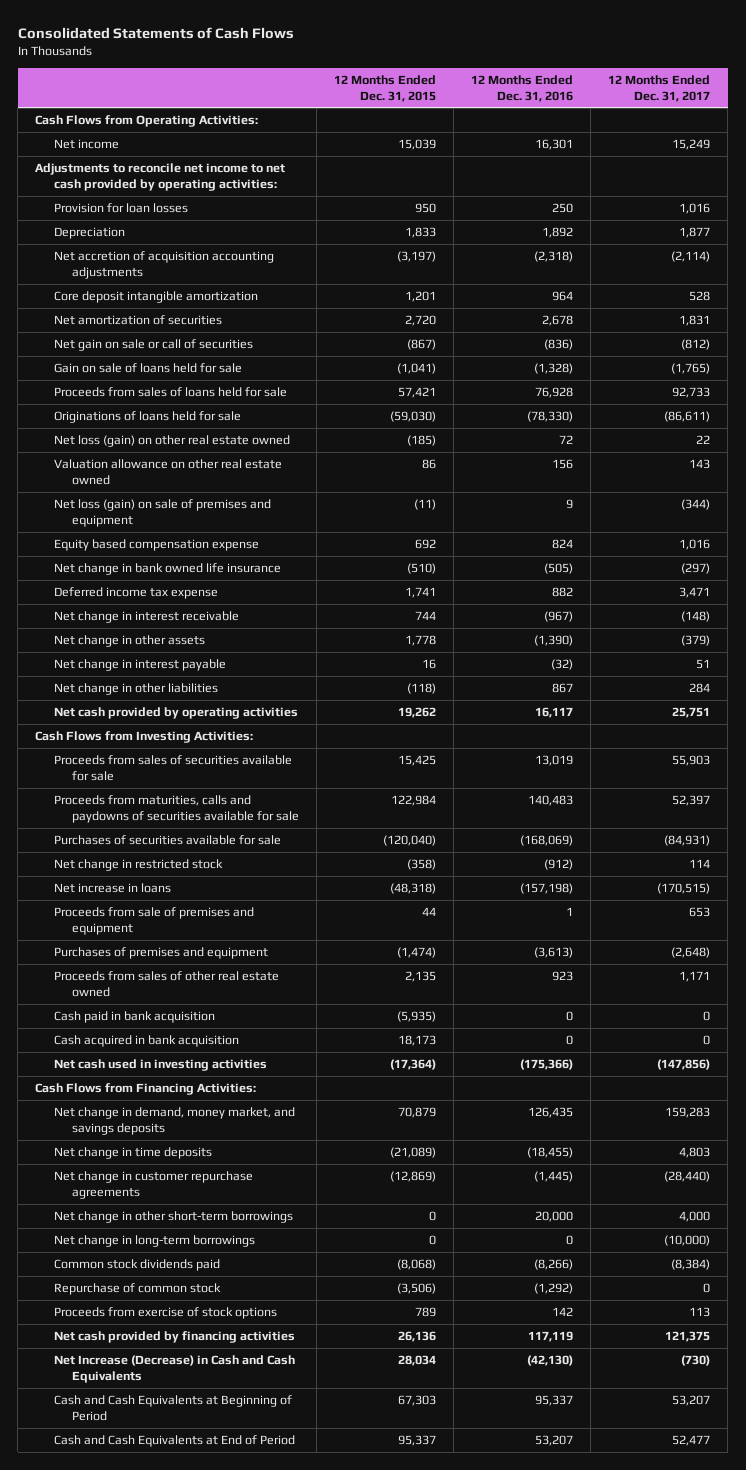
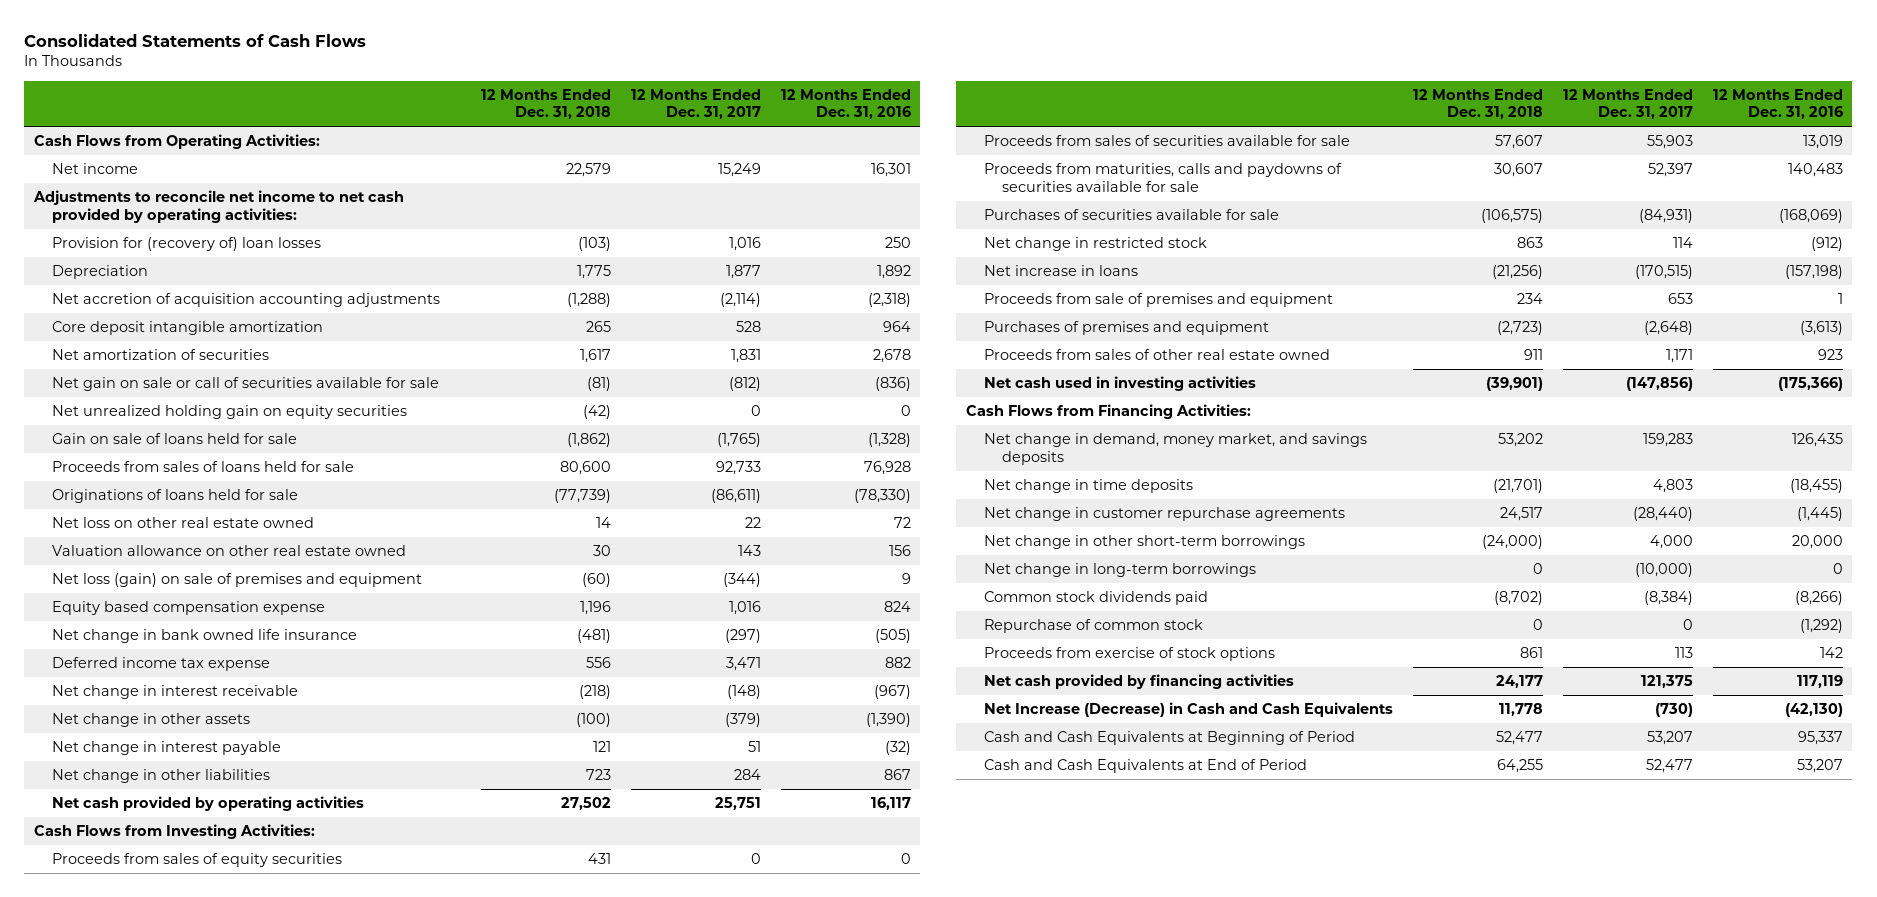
[333,74,436,102] 12 Months Ended Dec. 31, 2015 -> none
none -> [480,88,611,120] 12 Months Ended Dec. 31, 2018
[53,203,188,214] Provision for loan losses -> [52,237,322,252] Provision for (recovery of) loan losses
[53,339,253,352] Net gain on sale or call of securities -> [52,377,440,392] Net gain on sale or call of securities available for sale
none -> [52,405,408,420] Net unrealized holding gain on equity securities
[53,435,290,448] Net loss (gain) on other real estate owned -> [52,517,315,529] Net loss on other real estate owned
none -> [52,853,343,868] Proceeds from sales of equity securities
[53,1011,215,1024] Cash paid in bank acquisition -> none
[53,1035,239,1048] Cash acquired in bank acquisition -> none

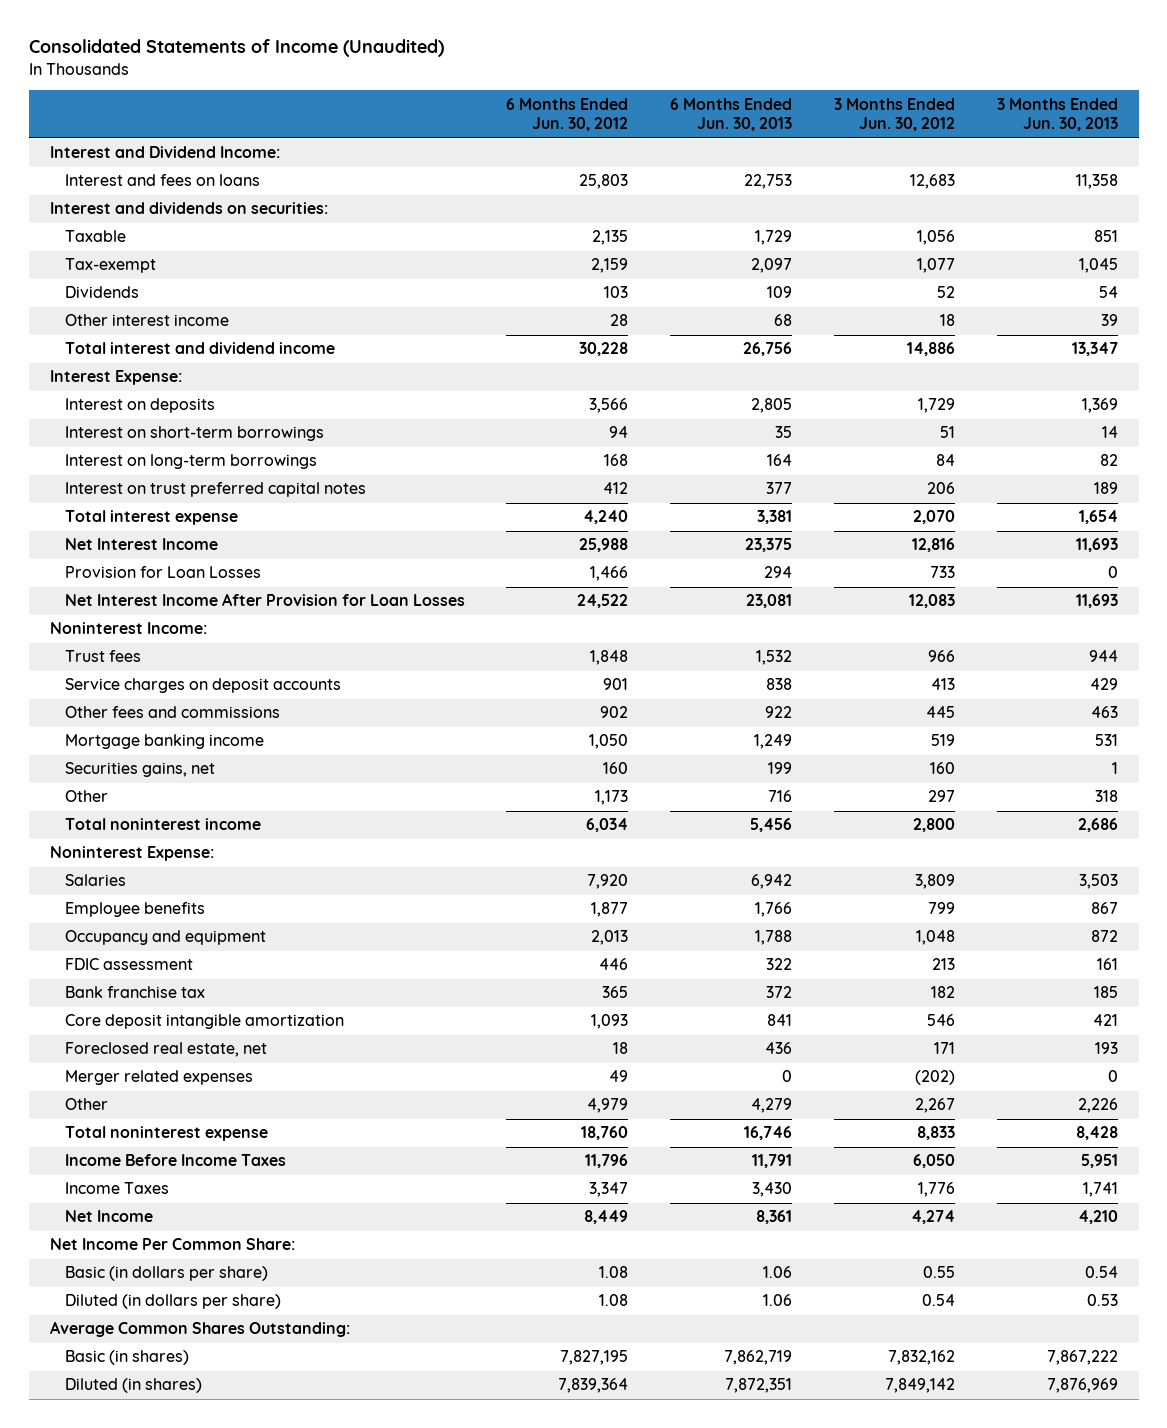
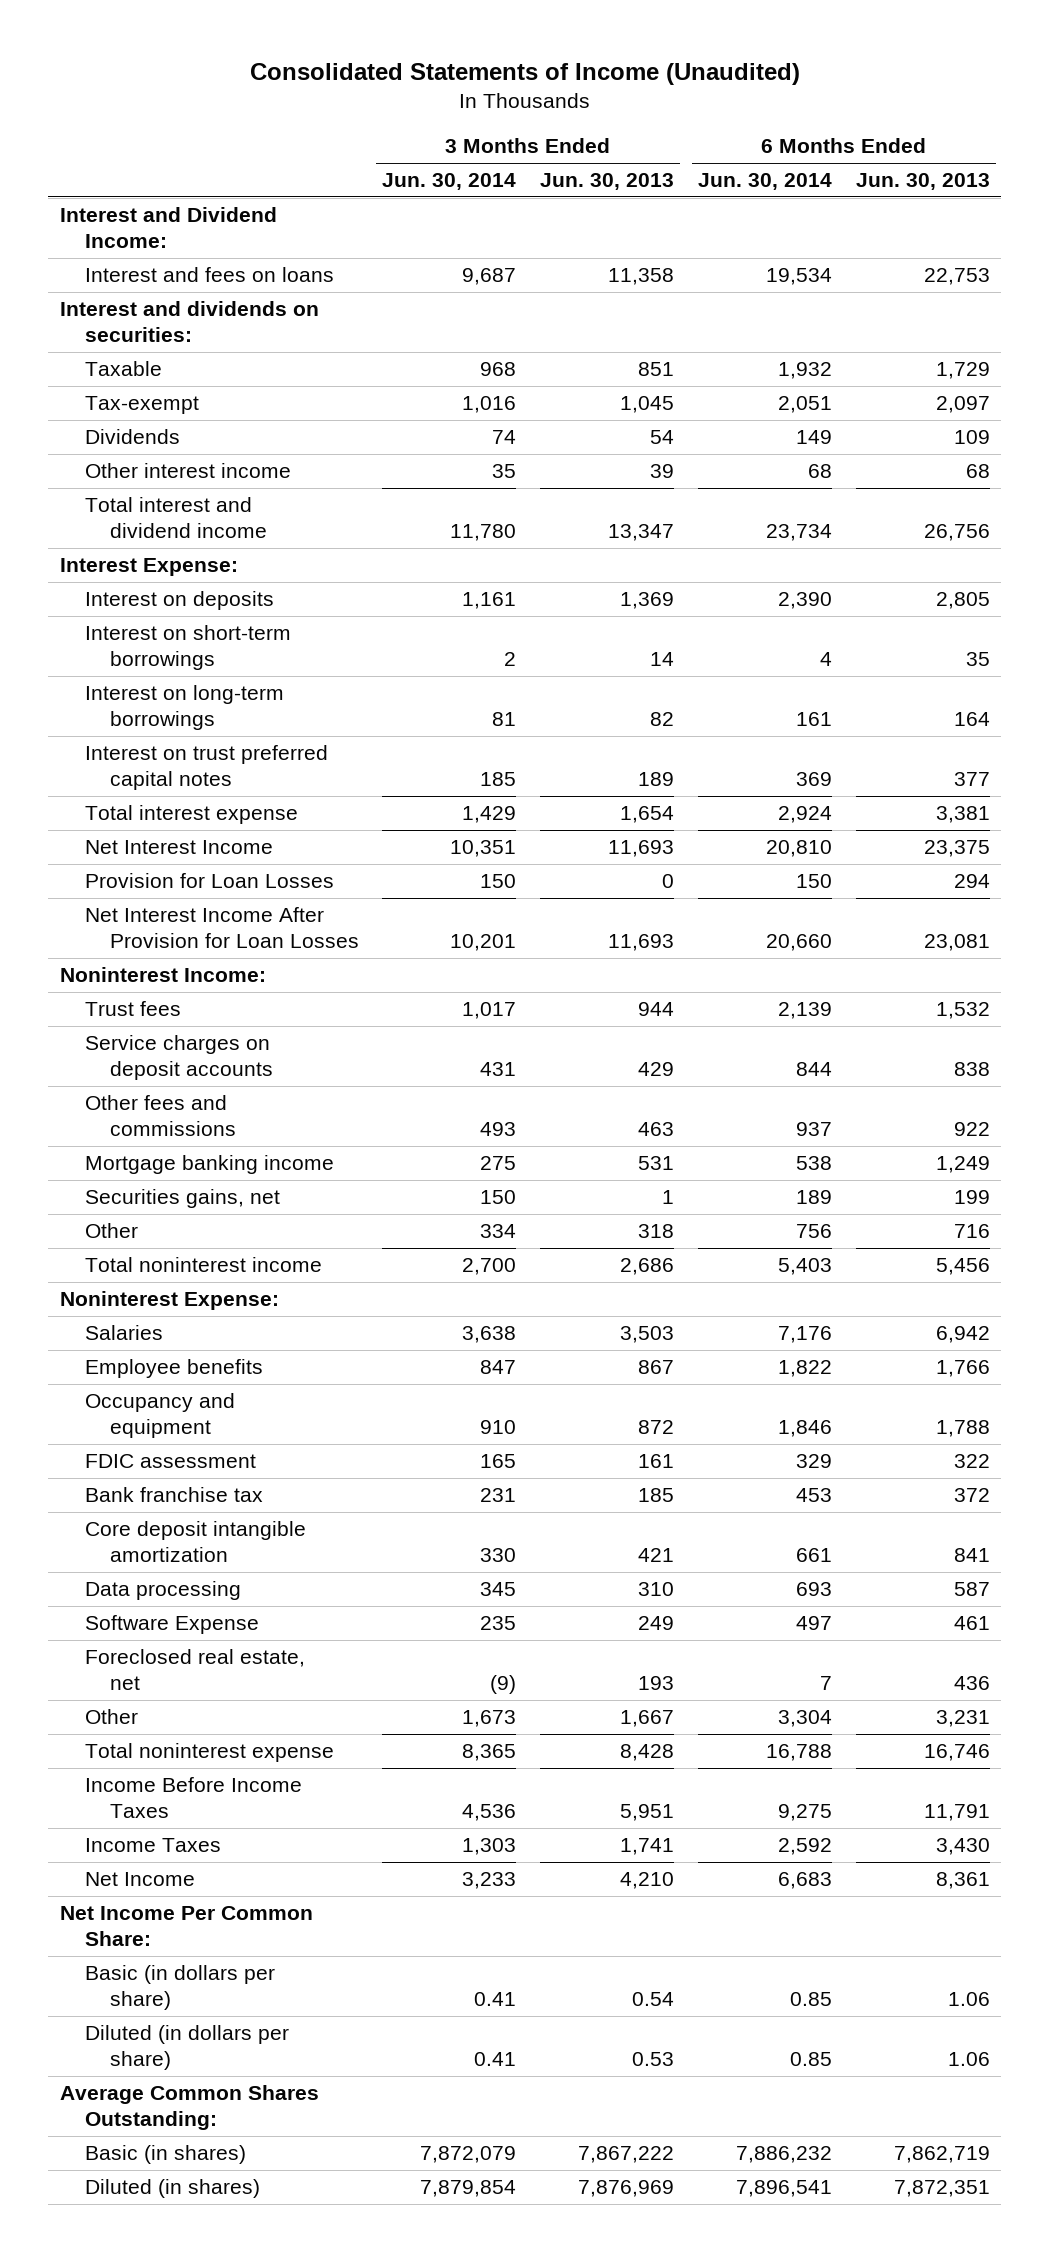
[506,97,629,132] 6 Months Ended Jun. 30, 2012 -> none
[834,97,956,132] 3 Months Ended Jun. 30, 2012 -> none
none -> [382,173,517,191] Jun. 30, 2014
none -> [697,173,832,191] Jun. 30, 2014
none -> [84,1581,241,1601] Data processing
none -> [84,1615,259,1635] Software Expense
[64,1070,253,1086] Merger related expenses -> none
[751,1098,793,1114] 4,279 -> [935,1710,990,1728] 3,231
[1077,1098,1118,1114] 2,226 -> [620,1710,675,1728] 1,667

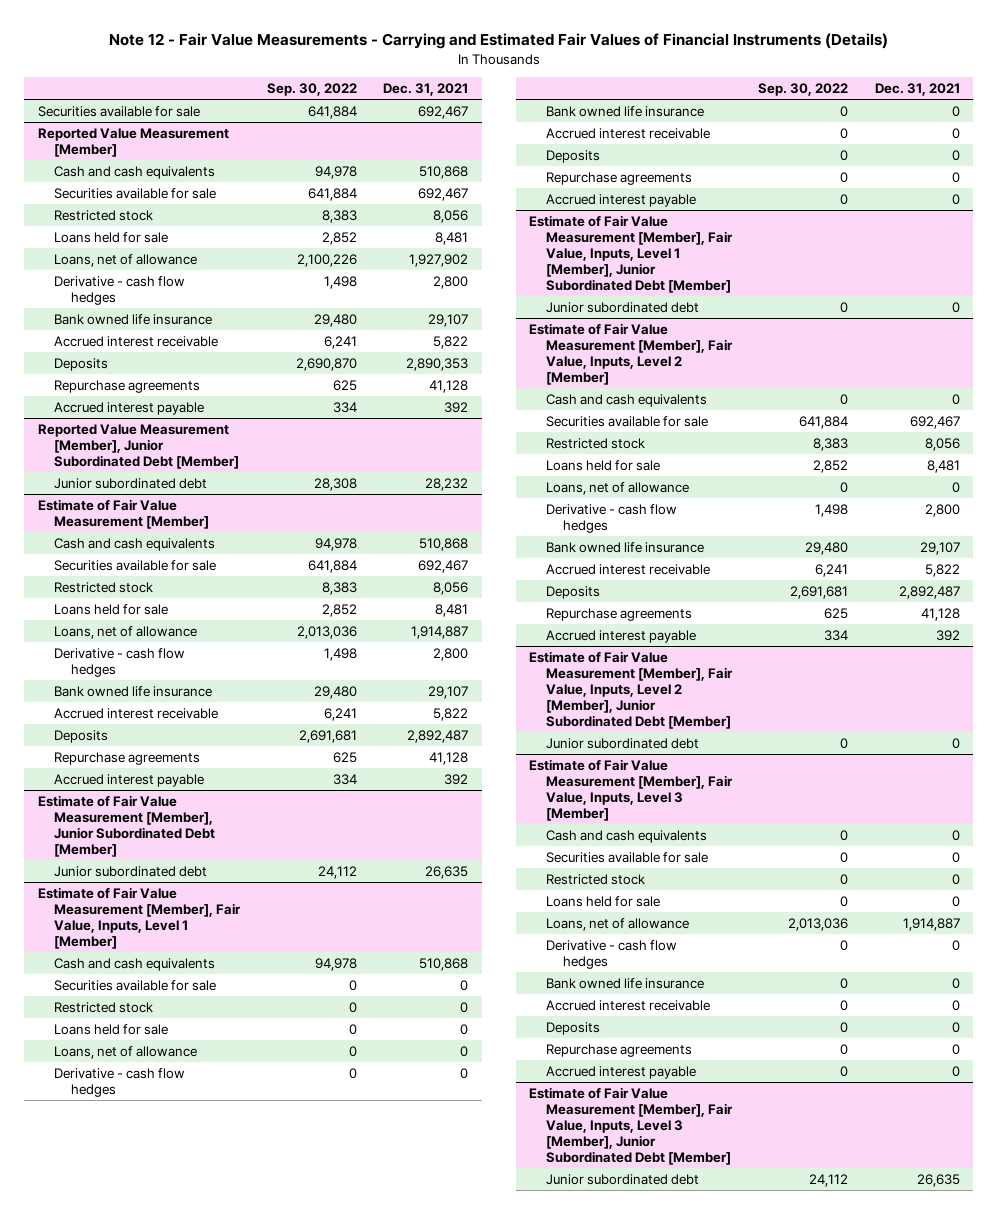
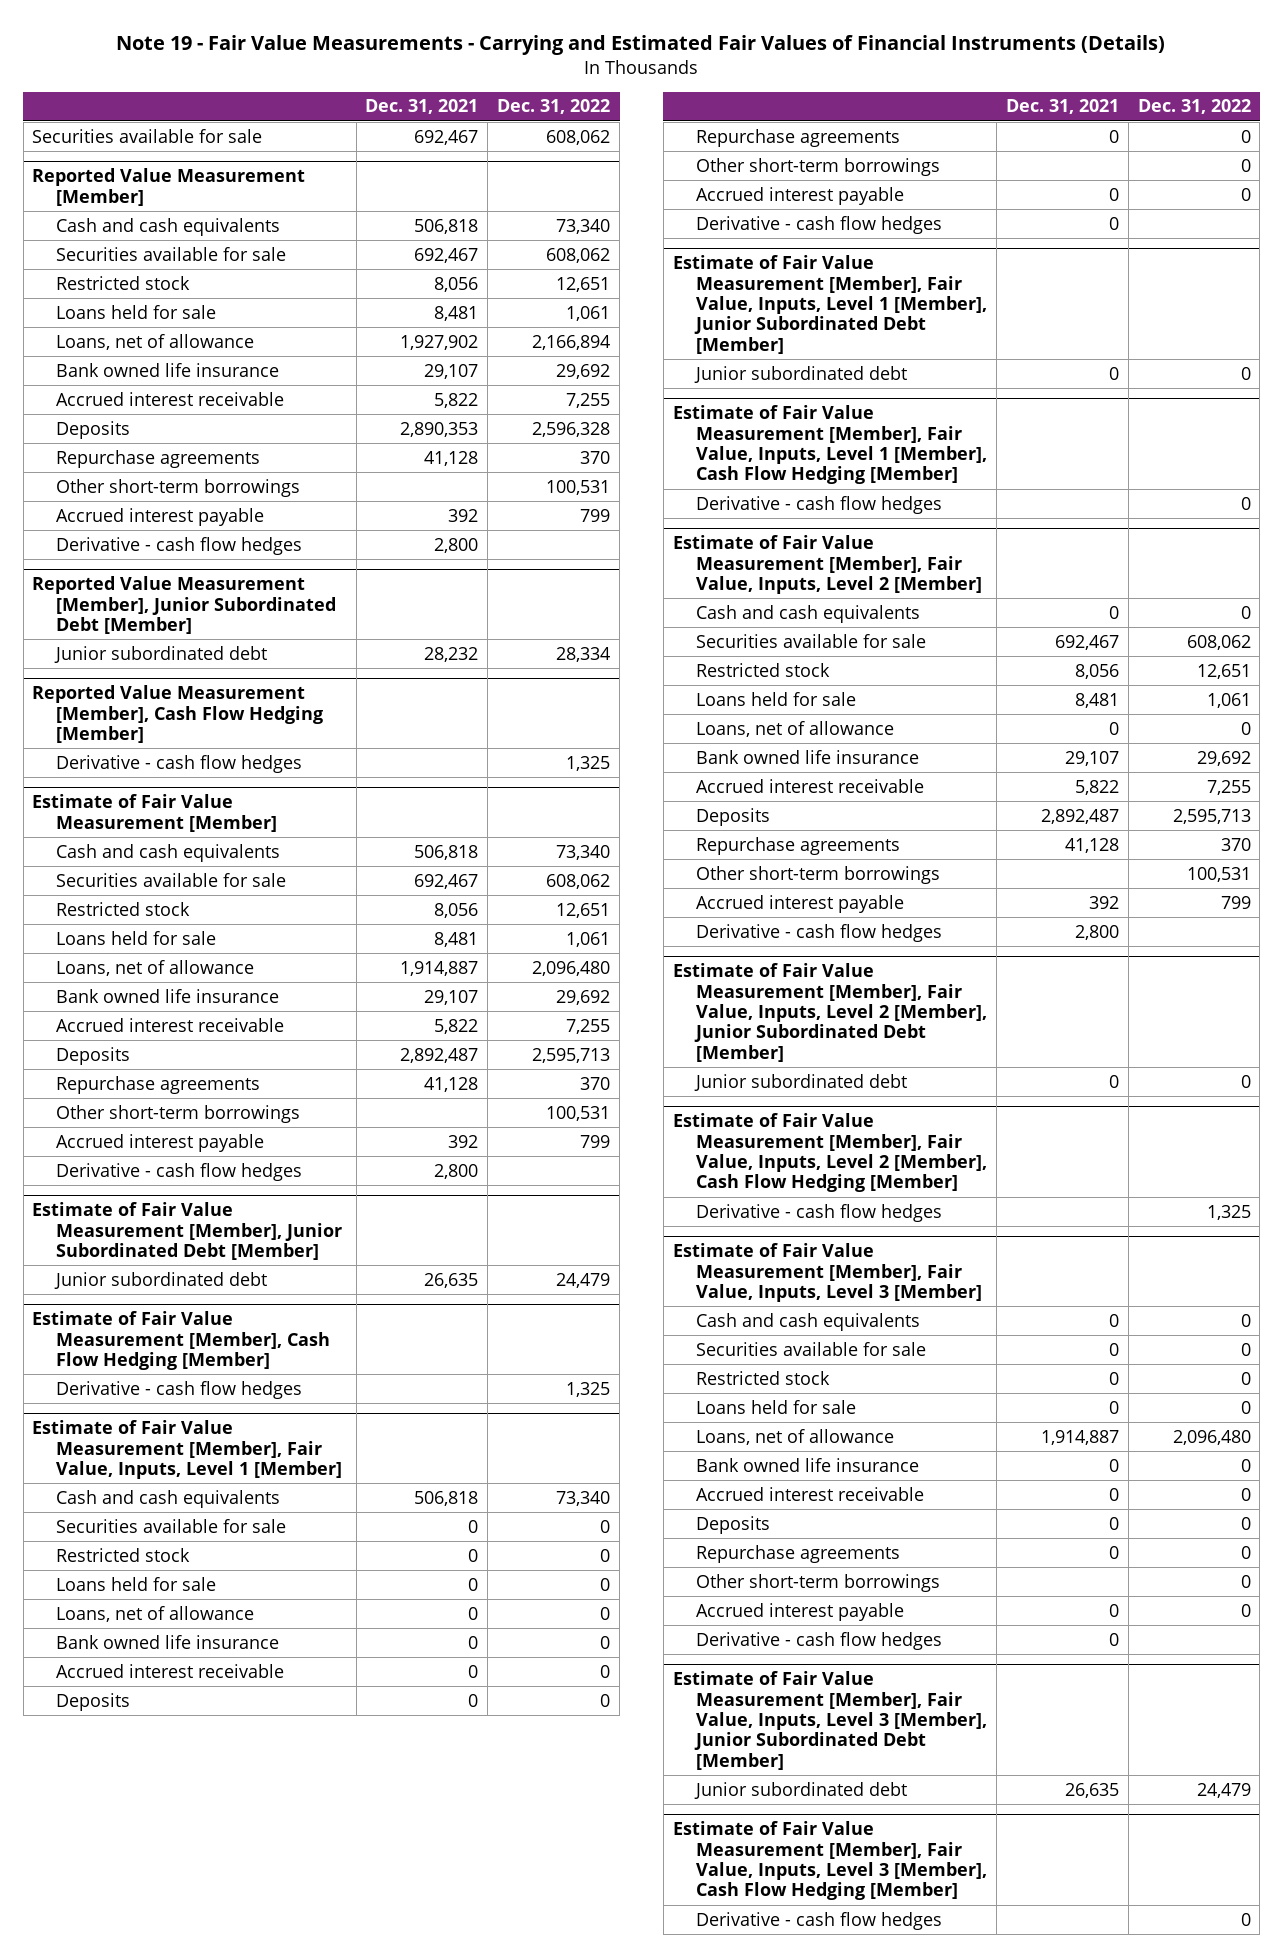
[108,33,888,50] Note 12 - Fair Value Measurements - Carrying and Estimated Fair Values of Financial Instruments (Details) -> [116,35,1166,56] Note 19 - Fair Value Measurements - Carrying and Estimated Fair Values of Financial Instruments (Details)
[266,82,357,96] Sep. 30, 2022 -> none
none -> [497,99,611,115] Dec. 31, 2022
[419,165,469,179] 510,868 -> [414,218,479,234] 506,818
none -> [55,478,300,497] Other short-term borrowings
[54,275,186,305] Derivative - cash flow hedges -> [55,536,302,555] Derivative - cash flow hedges
none -> [32,685,323,743] Reported Value Measurement [Member], Cash Flow Hedging [Member]
none -> [55,754,302,773] Derivative - cash flow hedges
[419,537,469,551] 510,868 -> [414,844,479,860] 506,818
none -> [55,1104,300,1123] Other short-term borrowings
[54,647,186,677] Derivative - cash flow hedges -> [55,1162,302,1181] Derivative - cash flow hedges
none -> [32,1311,330,1370] Estimate of Fair Value Measurement [Member], Cash Flow Hedging [Member]
none -> [55,1380,302,1399] Derivative - cash flow hedges
[419,957,469,971] 510,868 -> [414,1490,479,1506] 506,818
none -> [696,157,941,176] Other short-term borrowings
[54,1067,186,1097] Derivative - cash flow hedges -> [696,215,943,234] Derivative - cash flow hedges
none -> [672,405,988,485] Estimate of Fair Value Measurement [Member], Fair Value, Inputs, Level 1 [Member], Cash Flow Hedging [Member]
none -> [696,495,943,514] Derivative - cash flow hedges
none -> [696,865,941,884] Other short-term borrowings
[545,503,677,533] Derivative - cash flow hedges -> [696,923,943,942] Derivative - cash flow hedges
none -> [672,1113,988,1193] Estimate of Fair Value Measurement [Member], Fair Value, Inputs, Level 2 [Member], Cash Flow Hedging [Member]
none -> [696,1203,943,1222] Derivative - cash flow hedges
none -> [696,1573,941,1592] Other short-term borrowings
[545,939,677,969] Derivative - cash flow hedges -> [696,1631,943,1650] Derivative - cash flow hedges
none -> [672,1821,988,1901] Estimate of Fair Value Measurement [Member], Fair Value, Inputs, Level 3 [Member], Cash Flow Hedging [Member]
none -> [696,1911,943,1930] Derivative - cash flow hedges

